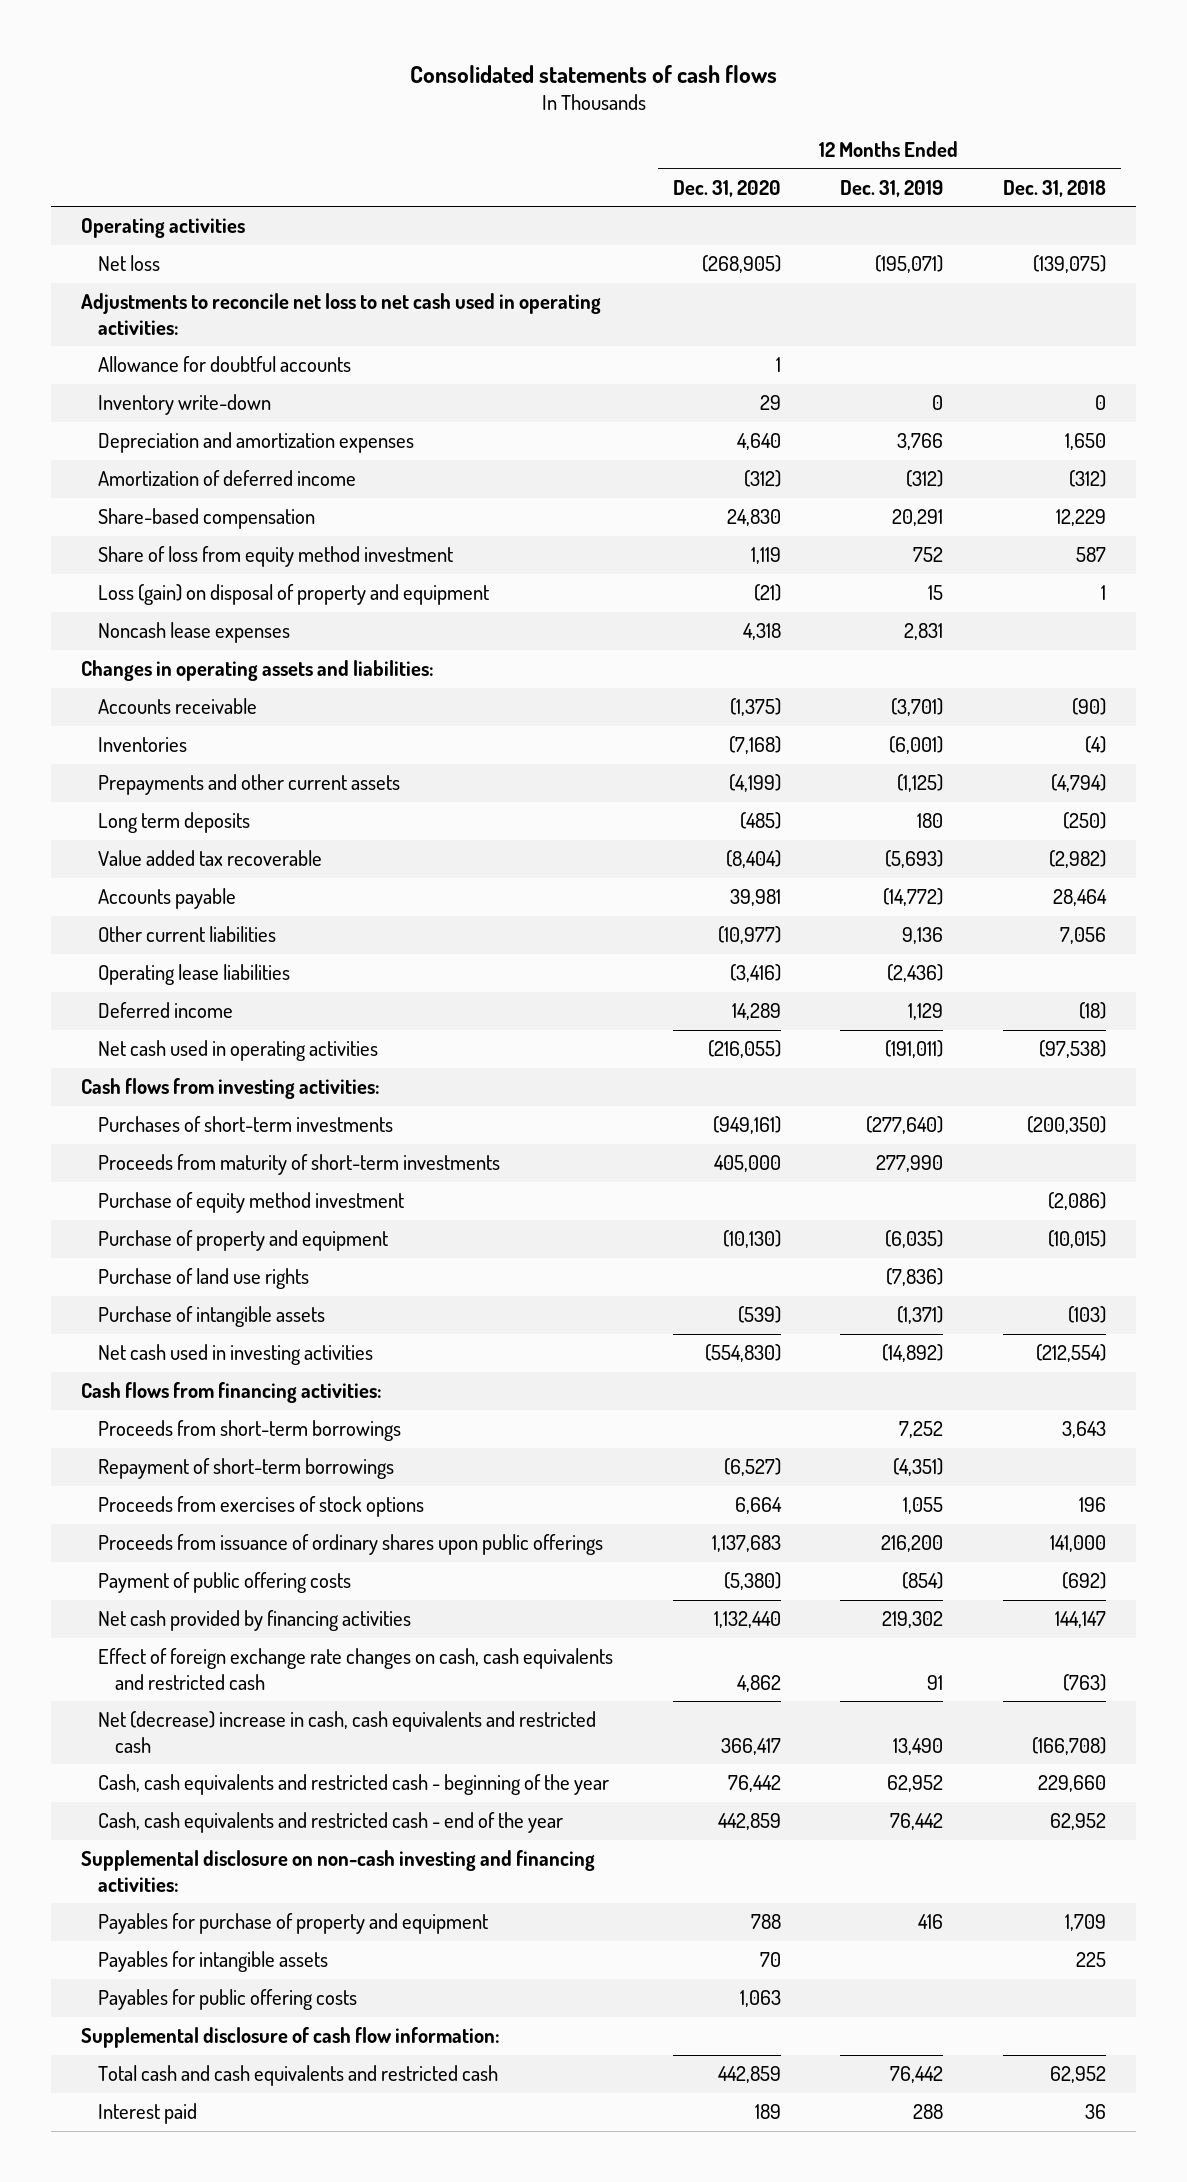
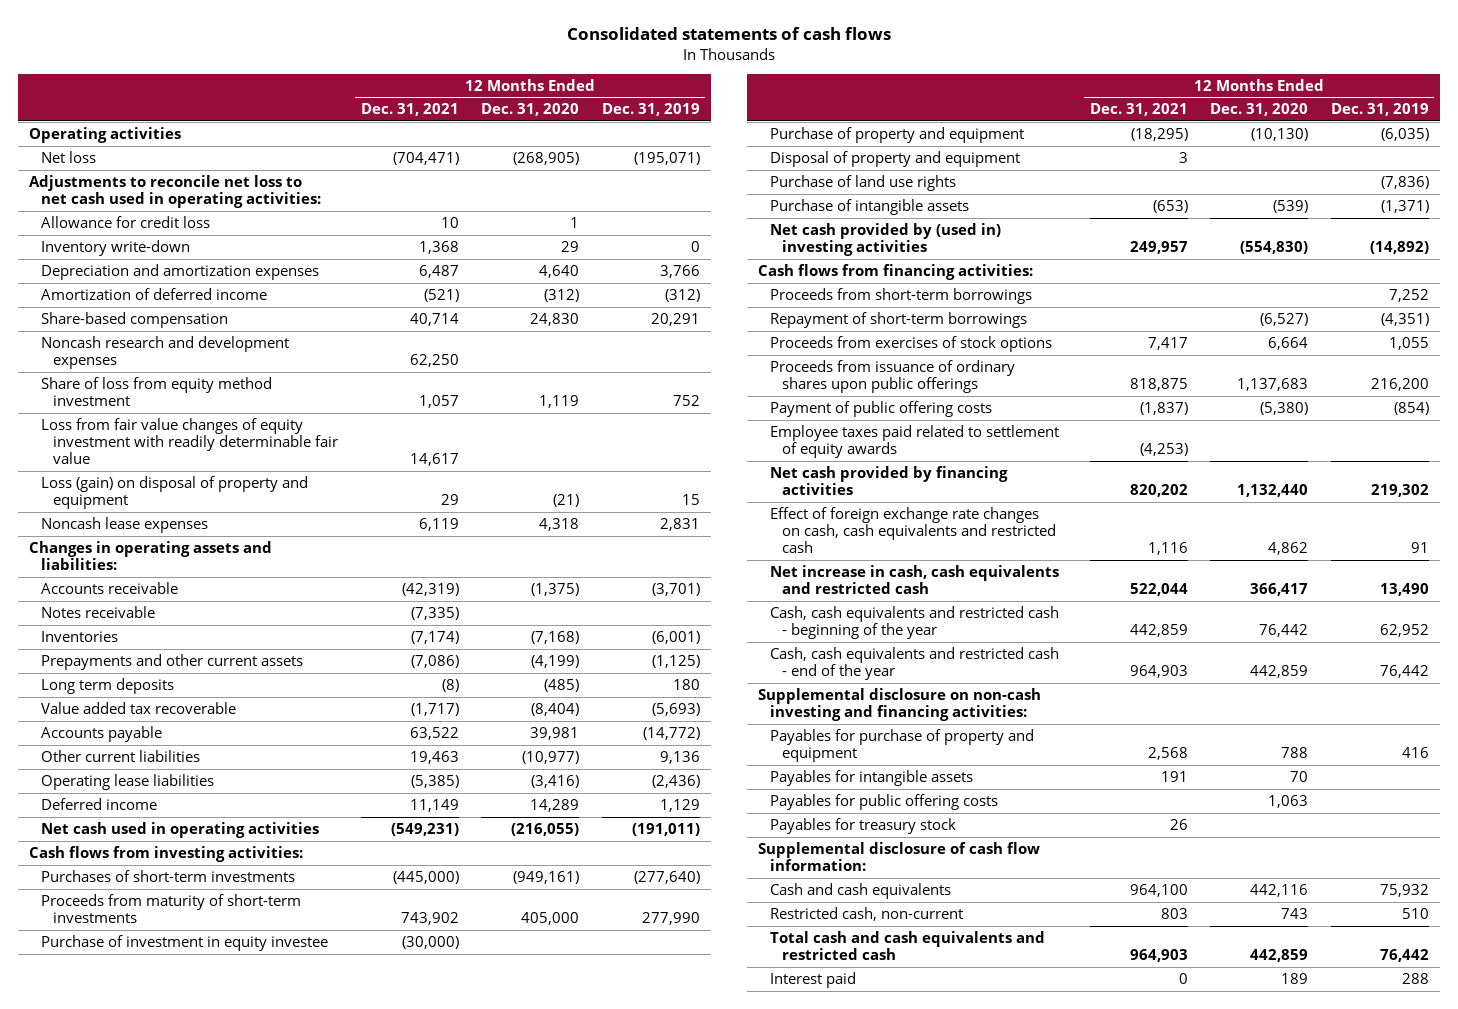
[1003,179,1107,197] Dec. 31, 2018 -> none
none -> [360,103,459,117] Dec. 31, 2021
[98,356,352,373] Allowance for doubtful accounts -> [41,215,211,228] Allowance for credit loss
none -> [41,335,290,370] Noncash research and development expenses
none -> [41,417,339,465] Loss from fair value changes of equity investment with readily determinable fair value
none -> [41,605,156,618] Notes receivable
[98,1192,405,1214] Purchase of equity method investment -> [41,934,329,951] Purchase of investment in equity investee
none -> [770,150,1021,167] Disposal of property and equipment
[98,1344,374,1366] Net cash used in investing activities -> [770,222,1002,257] Net cash provided by (used in) investing activities
none -> [770,424,1060,459] Employee taxes paid related to settlement of equity awards
[98,1711,597,1753] Net (decrease) increase in cash, cash equivalents and restricted cash -> [770,564,1060,595] Net increase in cash, cash equivalents and restricted cash
none -> [770,817,957,834] Payables for treasury stock
none -> [770,882,952,899] Cash and cash equivalents
none -> [770,906,964,921] Restricted cash, non-current

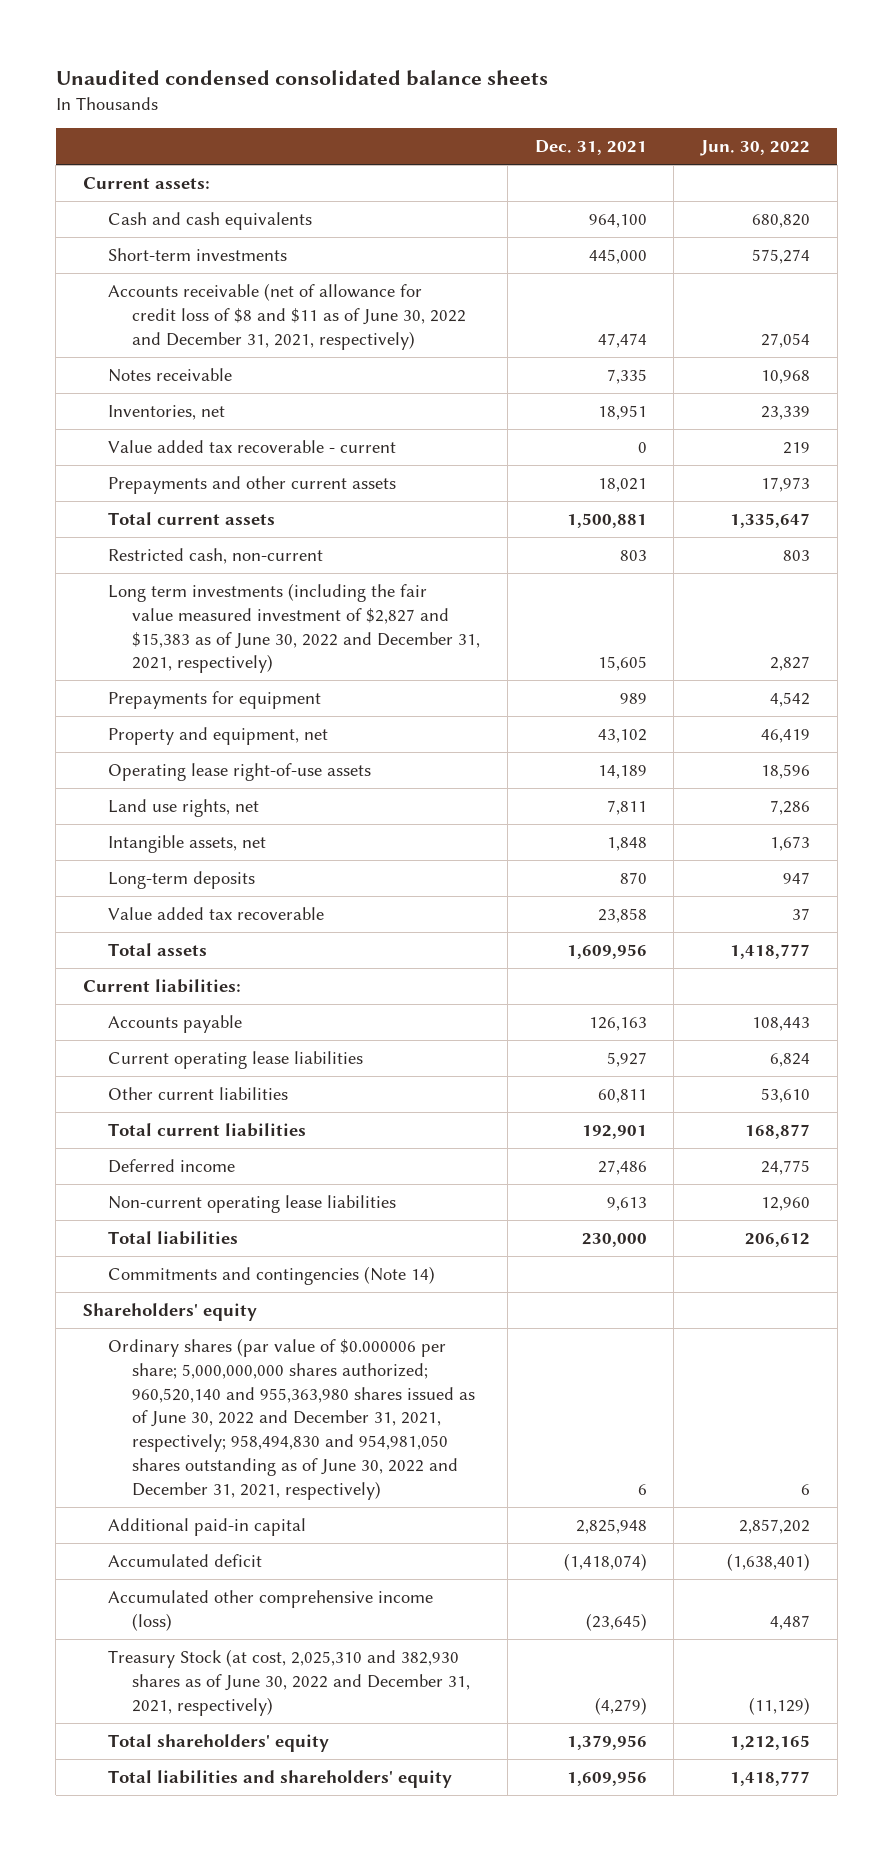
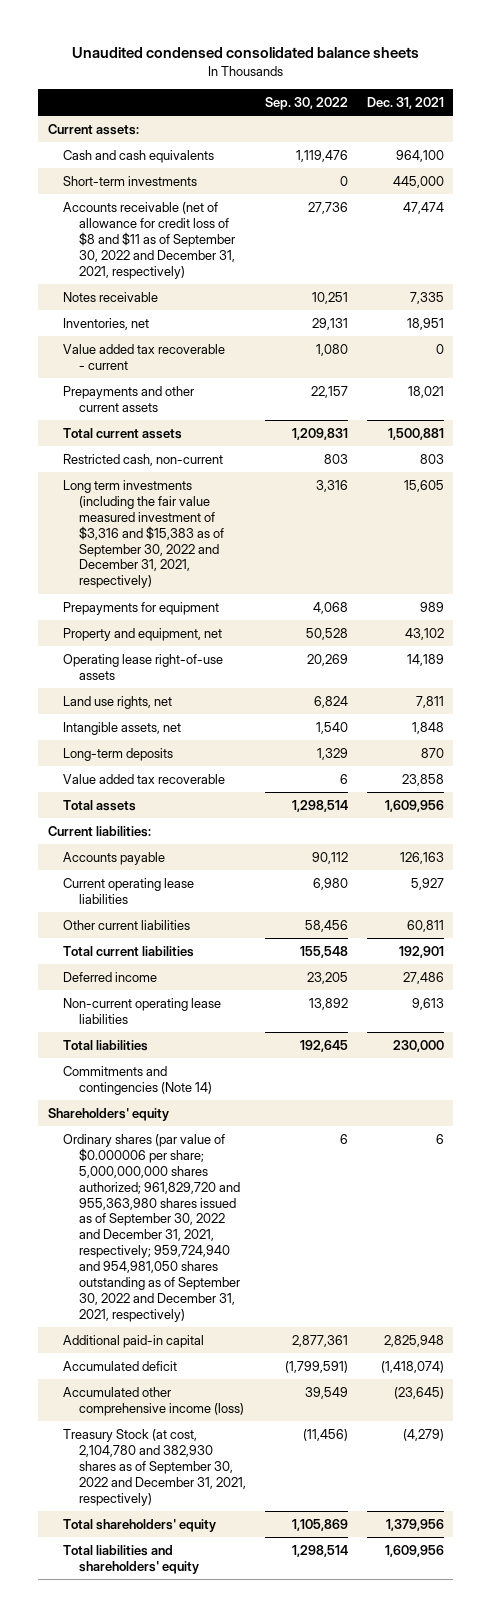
[700,140,811,157] Jun. 30, 2022 -> none
none -> [264,96,348,110] Sep. 30, 2022
[107,283,467,350] Accounts receivable (net of allowance for credit loss of $8 and $11 as of June 30, 2022 and December 31, 2021, respectively) -> [63,201,236,279] Accounts receivable (net of allowance for credit loss of $8 and $11 as of September 30, 2022 and December 31, 2021, respectively)
[107,583,481,674] Long term investments (including the fair value measured investment of $2,827 and $15,383 as of June 30, 2022 and December 31, 2021, respectively) -> [63,479,225,589] Long term investments (including the fair value measured investment of $3,316 and $15,383 as of September 30, 2022 and December 31, 2021, respectively)
[107,1338,476,1500] Ordinary shares (par value of $0.000006 per share; 5,000,000,000 shares authorized; 960,520,140 and 955,363,980 shares issued as of June 30, 2022 and December 31, 2021, respectively; 958,494,830 and 954,981,050 shares outstanding as of June 30, 2022 and December 31, 2021, respectively) -> [63,1133,241,1323] Ordinary shares (par value of $0.000006 per share; 5,000,000,000 shares authorized; 961,829,720 and 955,363,980 shares issued as of September 30, 2022 and December 31, 2021, respectively; 959,724,940 and 954,981,050 shares outstanding as of September 30, 2022 and December 31, 2021, respectively)
[107,1649,471,1716] Treasury Stock (at cost, 2,025,310 and 382,930 shares as of June 30, 2022 and December 31, 2021, respectively) -> [63,1428,247,1506] Treasury Stock (at cost, 2,104,780 and 382,930 shares as of September 30, 2022 and December 31, 2021, respectively)

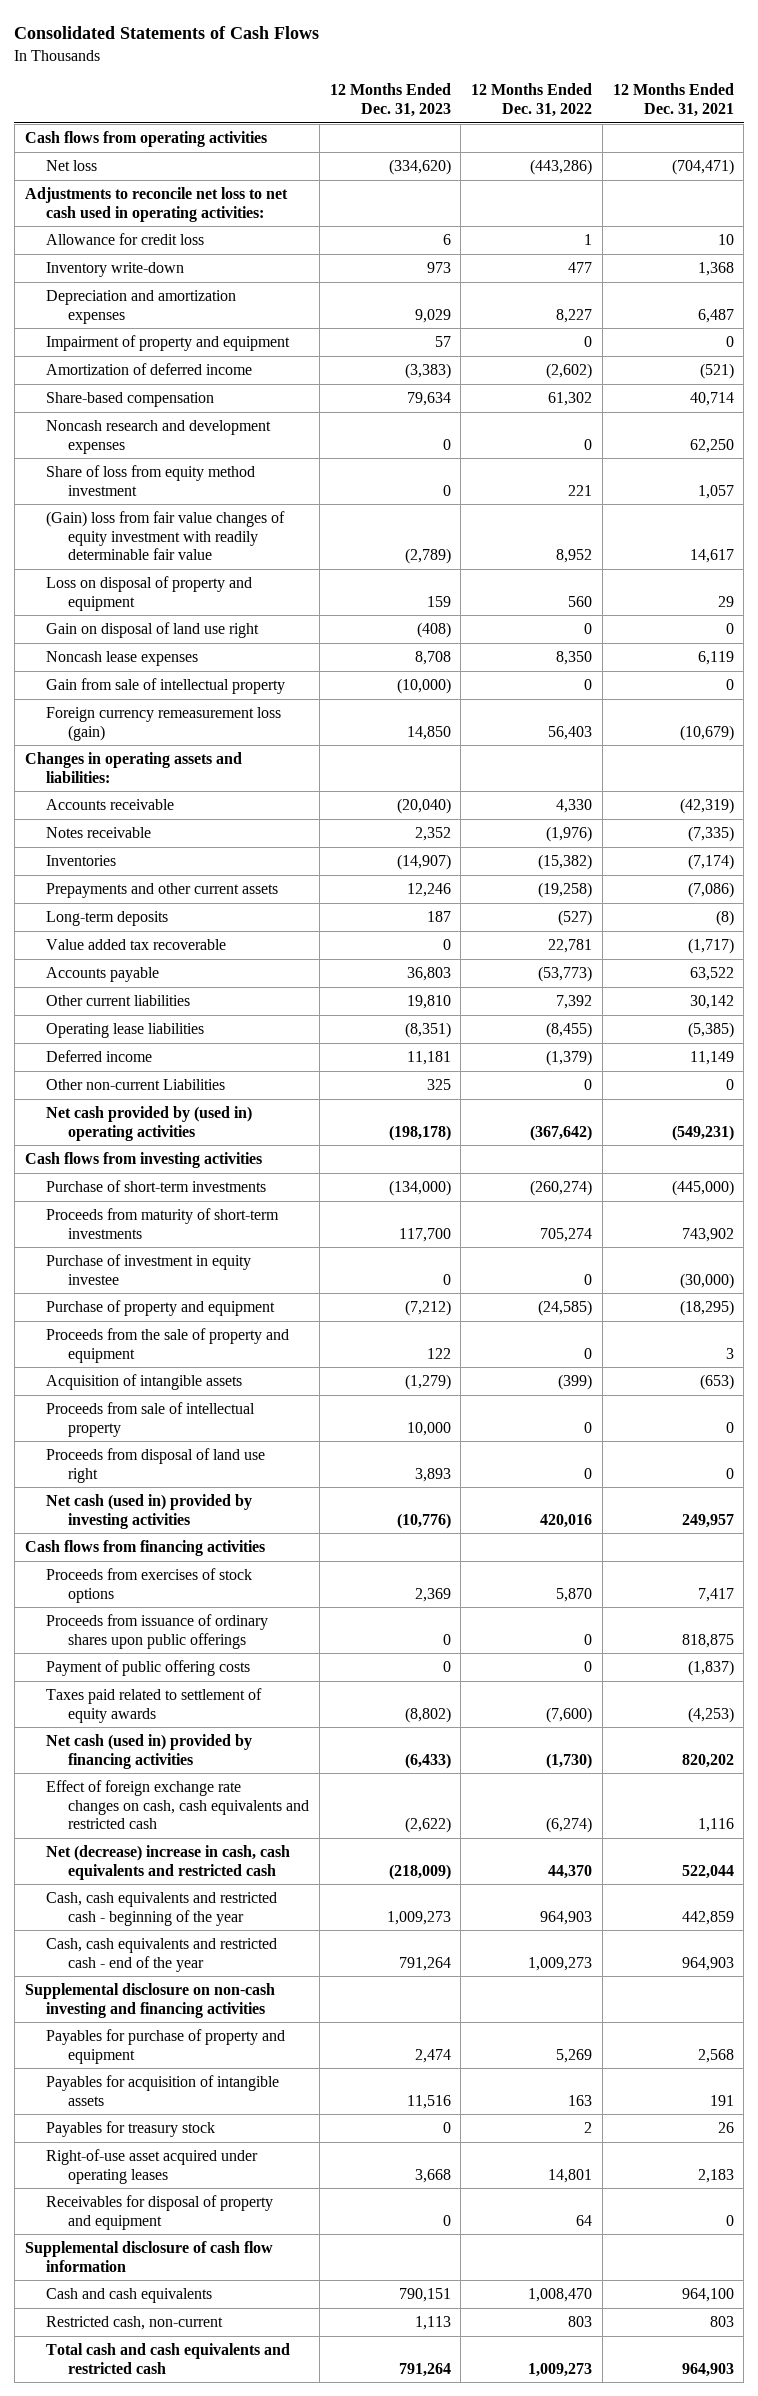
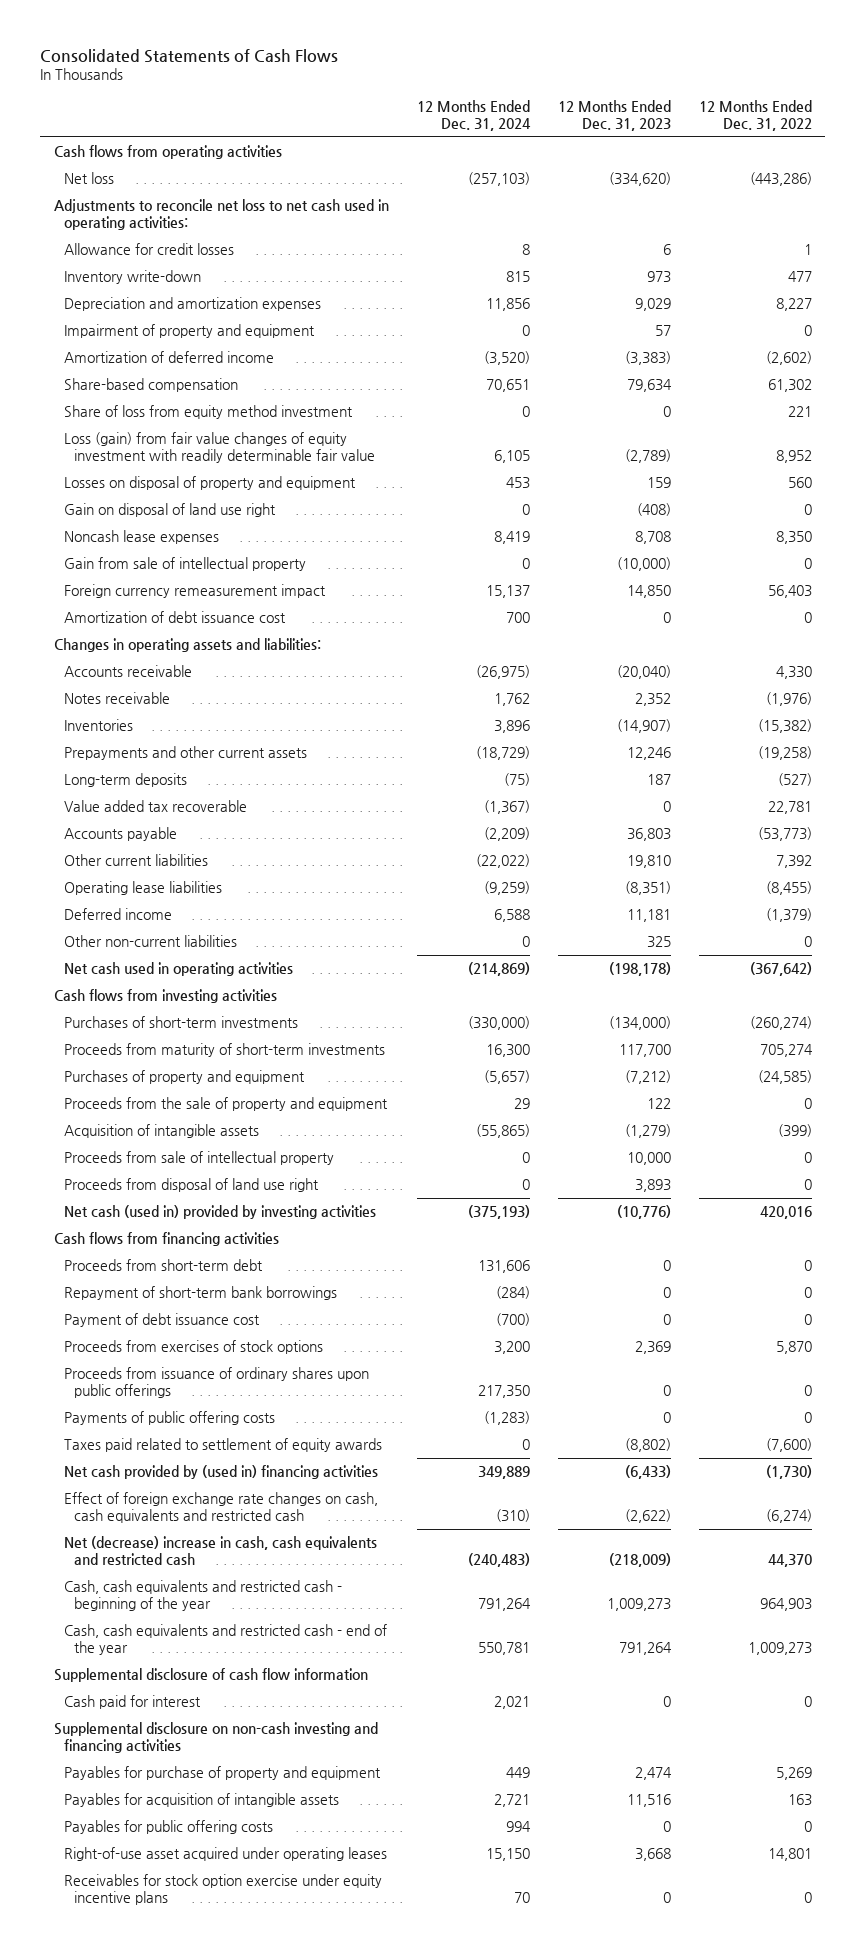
[612,83,734,117] 12 Months Ended Dec. 31, 2021 -> none
none -> [416,99,531,131] 12 Months Ended Dec. 31, 2024
[46,233,205,246] Allowance for credit loss -> [64,243,235,256] Allowance for credit losses
[46,420,272,454] Noncash research and development expenses -> none
[46,511,286,561] (Gain) loss from fair value changes of equity investment with readily determinable fair value -> [64,432,376,464] Loss (gain) from fair value changes of equity investment with readily determinable fair value
[46,576,253,611] Loss on disposal of property and equipment -> [64,476,357,491] Losses on disposal of property and equipment
[46,707,282,741] Foreign currency remeasurement loss (gain) -> [64,584,327,599] Foreign currency remeasurement impact
none -> [64,611,287,624] Amortization of debt issuance cost
[46,1079,226,1091] Other non-current Liabilities -> [64,935,238,948] Other non-current liabilities
[46,1106,253,1141] Net cash provided by (used in) operating activities -> [64,962,294,977] Net cash used in operating activities
[46,1180,267,1193] Purchase of short-term investments -> [64,1016,299,1029] Purchases of short-term investments
[46,1254,252,1285] Purchase of investment in equity investee -> none
[46,1300,276,1317] Purchase of property and equipment -> [64,1070,306,1085] Purchases of property and equipment
none -> [64,1259,264,1272] Proceeds from short-term debt
none -> [64,1286,338,1301] Repayment of short-term bank borrowings
none -> [64,1313,261,1328] Payment of debt issuance cost
[46,1660,251,1677] Payment of public offering costs -> [64,1411,276,1426] Payments of public offering costs
[46,1734,253,1769] Net cash (used in) provided by financing activities -> [64,1465,379,1480] Net cash provided by (used in) financing activities
[24,2241,273,2272] Supplemental disclosure of cash flow information -> [54,1668,369,1683] Supplemental disclosure of cash flow information
none -> [64,1695,202,1710] Cash paid for interest
[46,2121,216,2138] Payables for treasury stock -> none
none -> [64,1820,274,1835] Payables for public offering costs
[46,2195,274,2230] Receivables for disposal of property and equipment -> none
[46,2288,213,2304] Cash and cash equivalents -> none
[46,2316,224,2331] Restricted cash, non-current -> none
[46,2343,291,2374] Total cash and cash equivalents and restricted cash -> none
none -> [64,1874,383,1906] Receivables for stock option exercise under equity incentive plans

